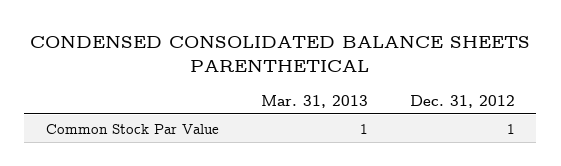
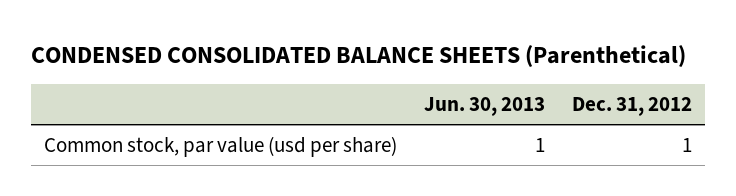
[30,35,531,72] CONDENSED CONSOLIDATED BALANCE SHEETS PARENTHETICAL -> [30,45,686,68] CONDENSED CONSOLIDATED BALANCE SHEETS (Parenthetical)
[260,94,368,108] Mar. 31, 2013 -> none
none -> [424,97,546,117] Jun. 30, 2013
[45,123,219,134] Common Stock Par Value -> [44,135,398,157] Common stock, par value (usd per share)

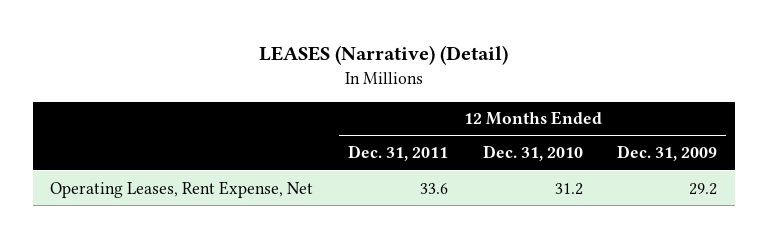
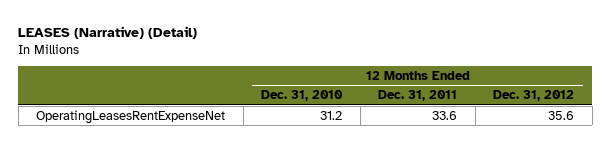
[617,145,718,162] Dec. 31, 2009 -> none
none -> [493,90,575,102] Dec. 31, 2012
[50,180,314,198] Operating Leases, Rent Expense, Net -> [36,109,226,124] OperatingLeasesRentExpenseNet

